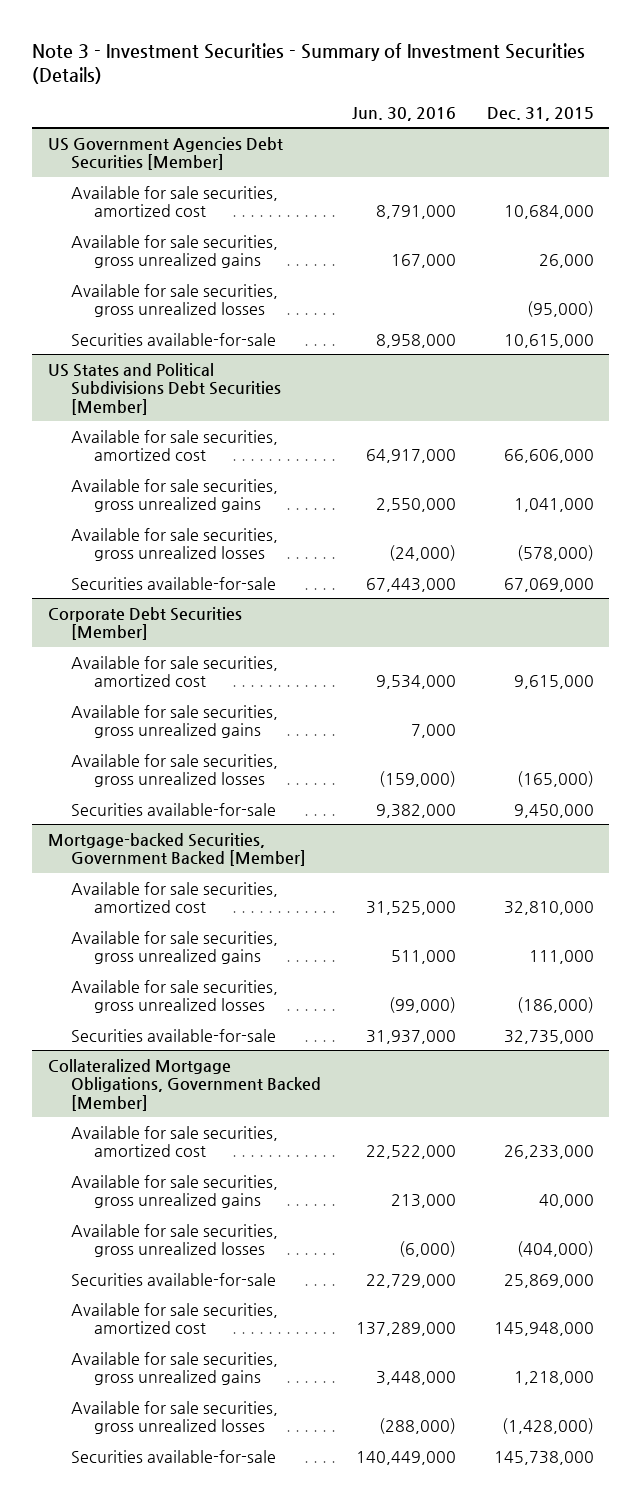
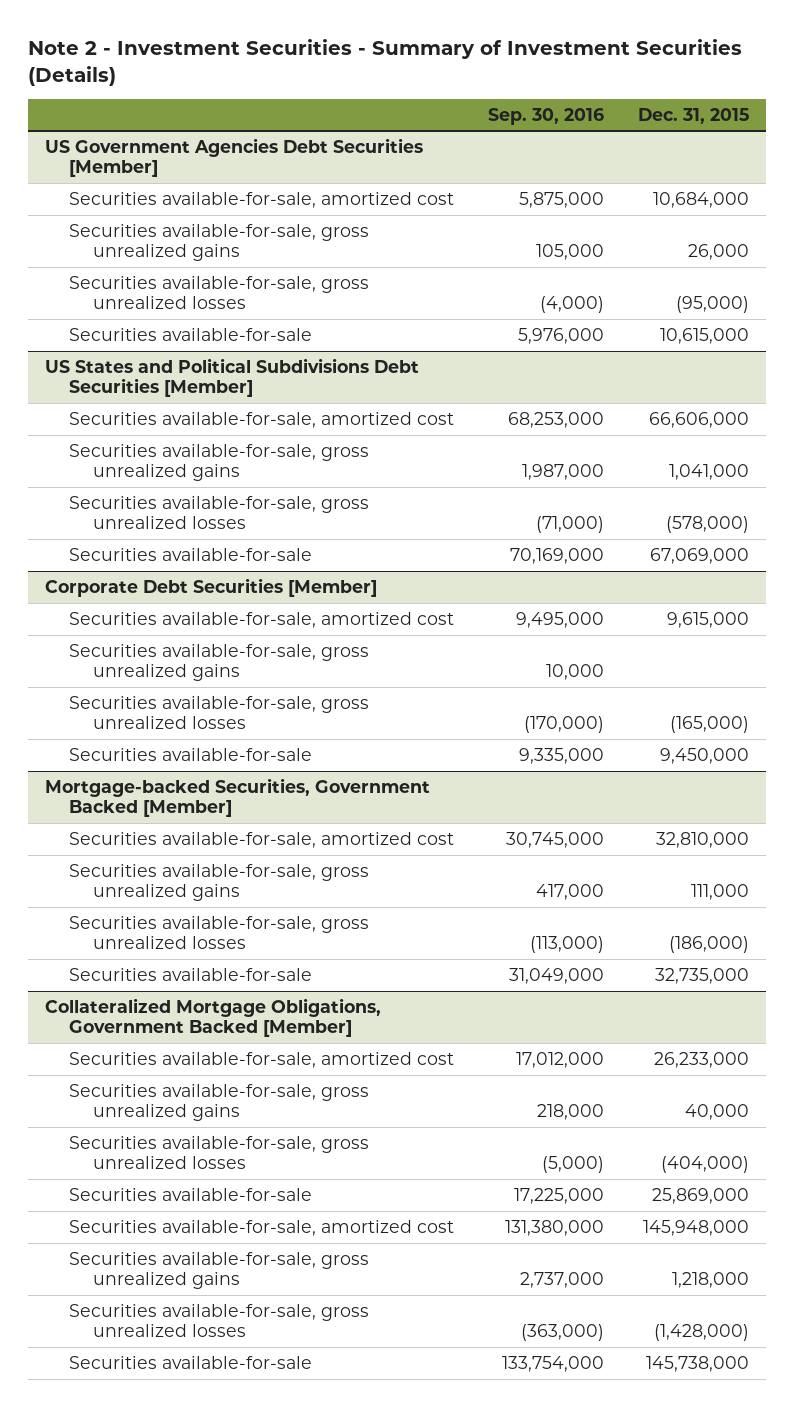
[32,42,586,85] Note 3 - Investment Securities - Summary of Investment Securities (Details) -> [27,38,742,86] Note 2 - Investment Securities - Summary of Investment Securities (Details)
[351,106,456,121] Jun. 30, 2016 -> none
none -> [487,107,604,125] Sep. 30, 2016
[70,185,278,218] Available for sale securities, amortized cost -> [68,191,454,208] Securities available-for-sale, amortized cost
[70,234,278,269] Available for sale securities, gross unrealized gains -> [68,223,369,262] Securities available-for-sale, gross unrealized gains
[70,283,278,318] Available for sale securities, gross unrealized losses -> [68,275,369,310] Securities available-for-sale, gross unrealized losses
[70,429,278,462] Available for sale securities, amortized cost -> [68,411,454,428] Securities available-for-sale, amortized cost
[70,478,278,513] Available for sale securities, gross unrealized gains -> [68,443,369,482] Securities available-for-sale, gross unrealized gains
[70,527,278,562] Available for sale securities, gross unrealized losses -> [68,495,369,530] Securities available-for-sale, gross unrealized losses
[70,655,278,688] Available for sale securities, amortized cost -> [68,611,454,628] Securities available-for-sale, amortized cost
[70,704,278,739] Available for sale securities, gross unrealized gains -> [68,643,369,682] Securities available-for-sale, gross unrealized gains
[70,753,278,788] Available for sale securities, gross unrealized losses -> [68,695,369,730] Securities available-for-sale, gross unrealized losses
[70,881,278,914] Available for sale securities, amortized cost -> [68,831,454,848] Securities available-for-sale, amortized cost
[70,930,278,965] Available for sale securities, gross unrealized gains -> [68,863,369,902] Securities available-for-sale, gross unrealized gains
[70,979,278,1014] Available for sale securities, gross unrealized losses -> [68,915,369,950] Securities available-for-sale, gross unrealized losses
[70,1125,278,1158] Available for sale securities, amortized cost -> [68,1051,454,1068] Securities available-for-sale, amortized cost
[70,1174,278,1209] Available for sale securities, gross unrealized gains -> [68,1083,369,1122] Securities available-for-sale, gross unrealized gains
[70,1223,278,1258] Available for sale securities, gross unrealized losses -> [68,1135,369,1170] Securities available-for-sale, gross unrealized losses
[70,1302,278,1335] Available for sale securities, amortized cost -> [68,1219,454,1236] Securities available-for-sale, amortized cost
[70,1351,278,1386] Available for sale securities, gross unrealized gains -> [68,1251,369,1290] Securities available-for-sale, gross unrealized gains
[70,1400,278,1435] Available for sale securities, gross unrealized losses -> [68,1303,369,1338] Securities available-for-sale, gross unrealized losses

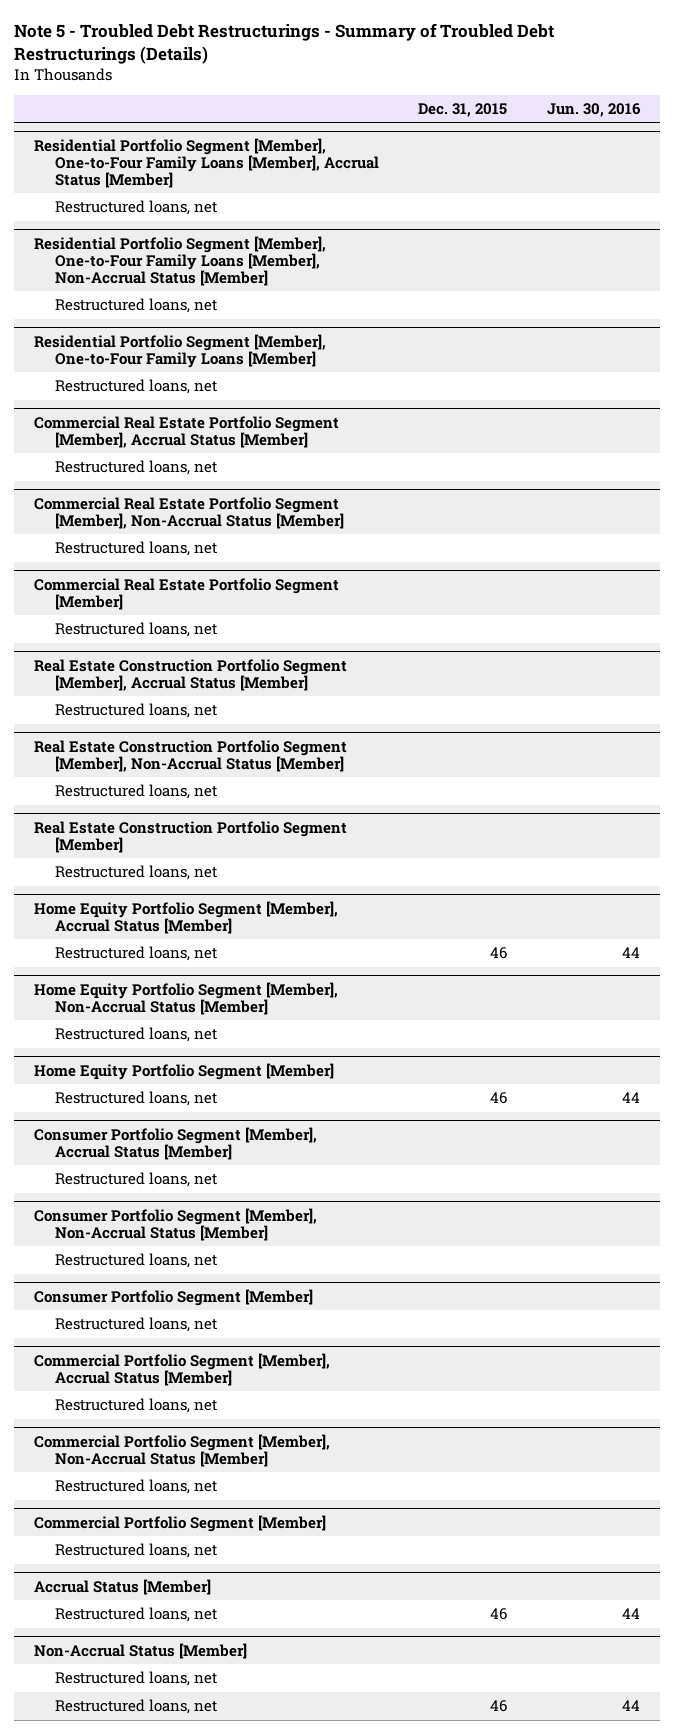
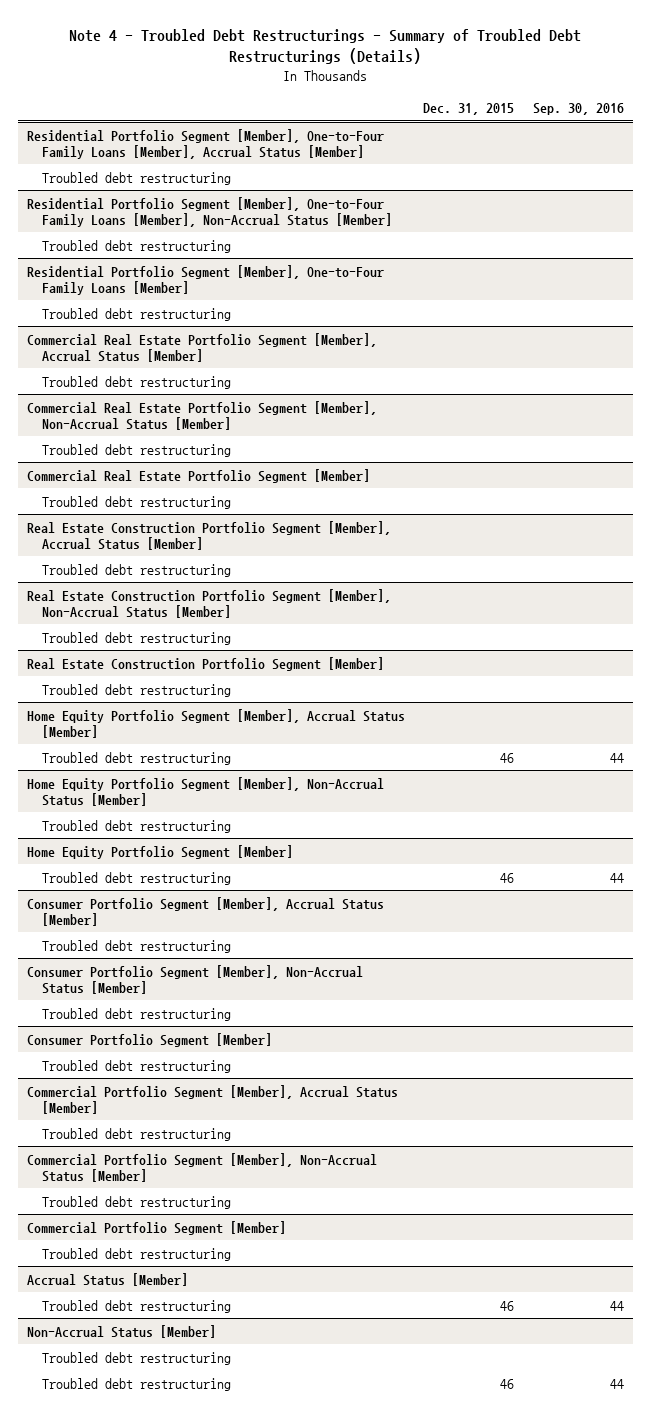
[13,22,554,64] Note 5 - Troubled Debt Restructurings - Summary of Troubled Debt Restructurings (Details) -> [69,28,582,65] Note 4 - Troubled Debt Restructurings - Summary of Troubled Debt Restructurings (Details)
[547,102,642,117] Jun. 30, 2016 -> none
none -> [532,102,624,115] Sep. 30, 2016
[54,200,217,216] Restructured loans, net -> [42,171,232,185] Troubled debt restructuring
[54,298,217,314] Restructured loans, net -> [42,239,232,253] Troubled debt restructuring
[54,379,217,395] Restructured loans, net -> [42,307,232,321] Troubled debt restructuring
[54,460,217,476] Restructured loans, net -> [42,375,232,389] Troubled debt restructuring
[54,541,217,557] Restructured loans, net -> [42,443,232,457] Troubled debt restructuring
[54,622,217,638] Restructured loans, net -> [42,495,232,509] Troubled debt restructuring
[54,703,217,719] Restructured loans, net -> [42,563,232,577] Troubled debt restructuring
[54,784,217,800] Restructured loans, net -> [42,631,232,645] Troubled debt restructuring
[54,865,217,881] Restructured loans, net -> [42,683,232,697] Troubled debt restructuring
[54,946,217,962] Restructured loans, net -> [42,751,232,765] Troubled debt restructuring
[54,1027,217,1043] Restructured loans, net -> [42,819,232,833] Troubled debt restructuring
[54,1091,217,1107] Restructured loans, net -> [42,871,232,885] Troubled debt restructuring
[54,1172,217,1188] Restructured loans, net -> [42,939,232,953] Troubled debt restructuring
[54,1253,217,1269] Restructured loans, net -> [42,1007,232,1021] Troubled debt restructuring
[54,1317,217,1333] Restructured loans, net -> [42,1059,232,1073] Troubled debt restructuring
[54,1398,217,1414] Restructured loans, net -> [42,1127,232,1141] Troubled debt restructuring
[54,1479,217,1495] Restructured loans, net -> [42,1195,232,1209] Troubled debt restructuring
[54,1543,217,1559] Restructured loans, net -> [42,1247,232,1261] Troubled debt restructuring
[54,1607,217,1623] Restructured loans, net -> [42,1299,232,1313] Troubled debt restructuring
[54,1671,217,1687] Restructured loans, net -> [42,1351,232,1365] Troubled debt restructuring
[54,1699,217,1715] Restructured loans, net -> [42,1377,232,1391] Troubled debt restructuring

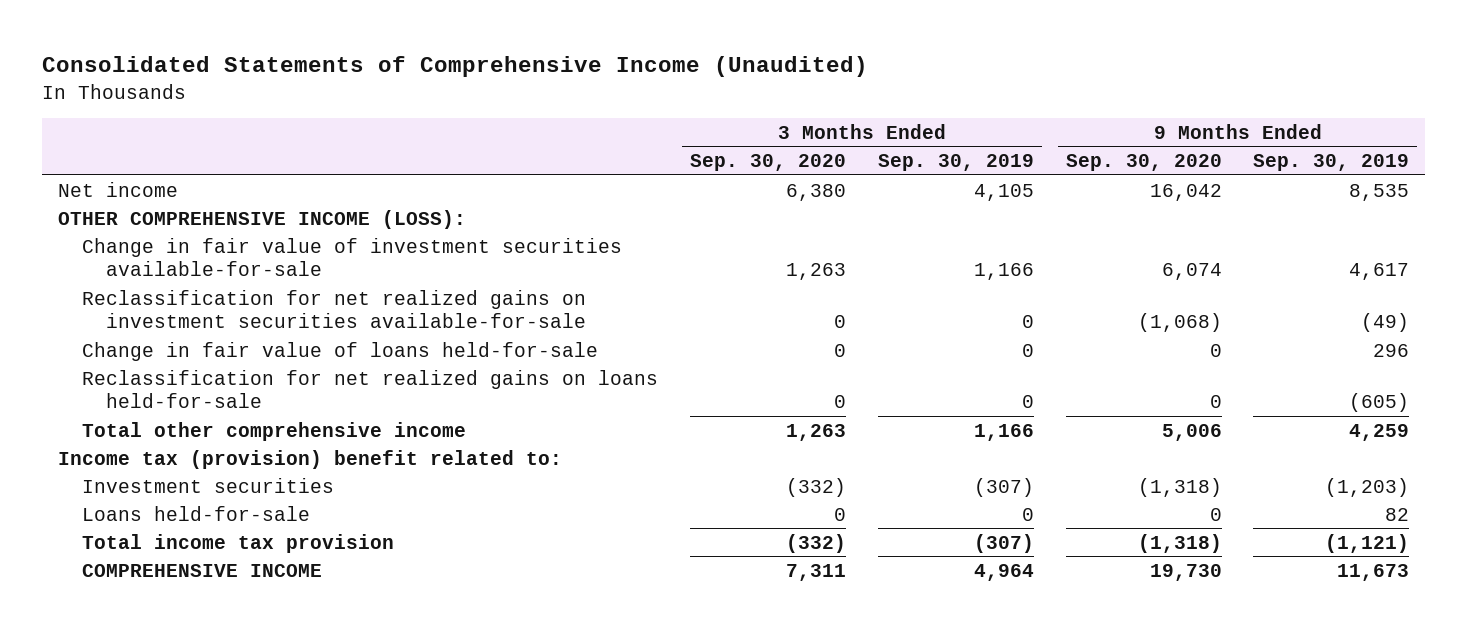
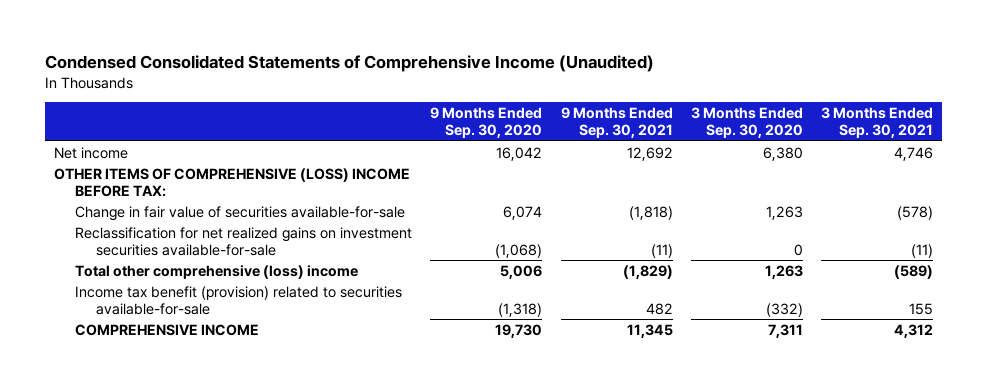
[42,56,869,78] Consolidated Statements of Comprehensive Income (Unaudited) -> [44,54,654,72] Condensed Consolidated Statements of Comprehensive Income (Unaudited)
[877,154,1034,172] Sep. 30, 2019 -> none
[1253,154,1410,172] Sep. 30, 2019 -> none
none -> [560,107,673,139] 9 Months Ended Sep. 30, 2021
none -> [821,107,934,139] 3 Months Ended Sep. 30, 2021
[57,209,466,229] OTHER COMPREHENSIVE INCOME (LOSS): -> [53,167,410,197] OTHER ITEMS OF COMPREHENSIVE (LOSS) INCOME BEFORE TAX:
[82,237,623,277] Change in fair value of investment securities available-for-sale -> [75,205,406,221] Change in fair value of securities available-for-sale
[82,341,599,361] Change in fair value of loans held-for-sale -> none
[82,369,659,409] Reclassification for net realized gains on loans held-for-sale -> none
[57,449,562,469] Income tax (provision) benefit related to: -> none
[82,505,311,521] Loans held-for-sale -> none
[82,533,395,553] Total income tax provision -> none
[82,421,467,441] Total other comprehensive income -> [75,264,359,279] Total other comprehensive (loss) income
[82,477,335,493] Investment securities -> [75,285,403,315] Income tax benefit (provision) related to securities available-for-sale

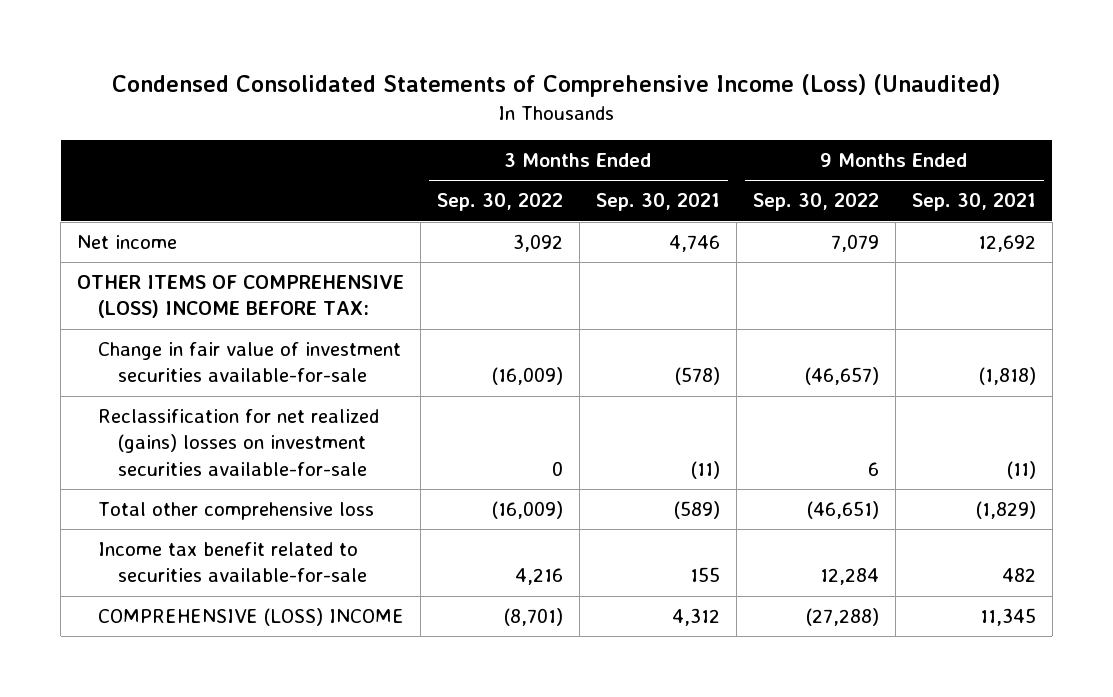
[44,54,654,72] Condensed Consolidated Statements of Comprehensive Income (Unaudited) -> [112,74,1001,98] Condensed Consolidated Statements of Comprehensive Income (Loss) (Unaudited)
[430,107,543,139] 9 Months Ended Sep. 30, 2020 -> none
[690,107,803,139] 3 Months Ended Sep. 30, 2020 -> none
none -> [437,193,564,212] Sep. 30, 2022
none -> [752,193,879,212] Sep. 30, 2022
[75,205,406,221] Change in fair value of securities available-for-sale -> [97,342,401,383] Change in fair value of investment securities available-for-sale
[75,226,413,256] Reclassification for net realized gains on investment securities available-for-sale -> [97,409,379,476] Reclassification for net realized (gains) losses on investment securities available-for-sale
[75,264,359,279] Total other comprehensive (loss) income -> [97,502,374,521] Total other comprehensive loss
[75,285,403,315] Income tax benefit (provision) related to securities available-for-sale -> [97,542,368,583] Income tax benefit related to securities available-for-sale
[75,323,260,336] COMPREHENSIVE INCOME -> [97,608,404,627] COMPREHENSIVE (LOSS) INCOME

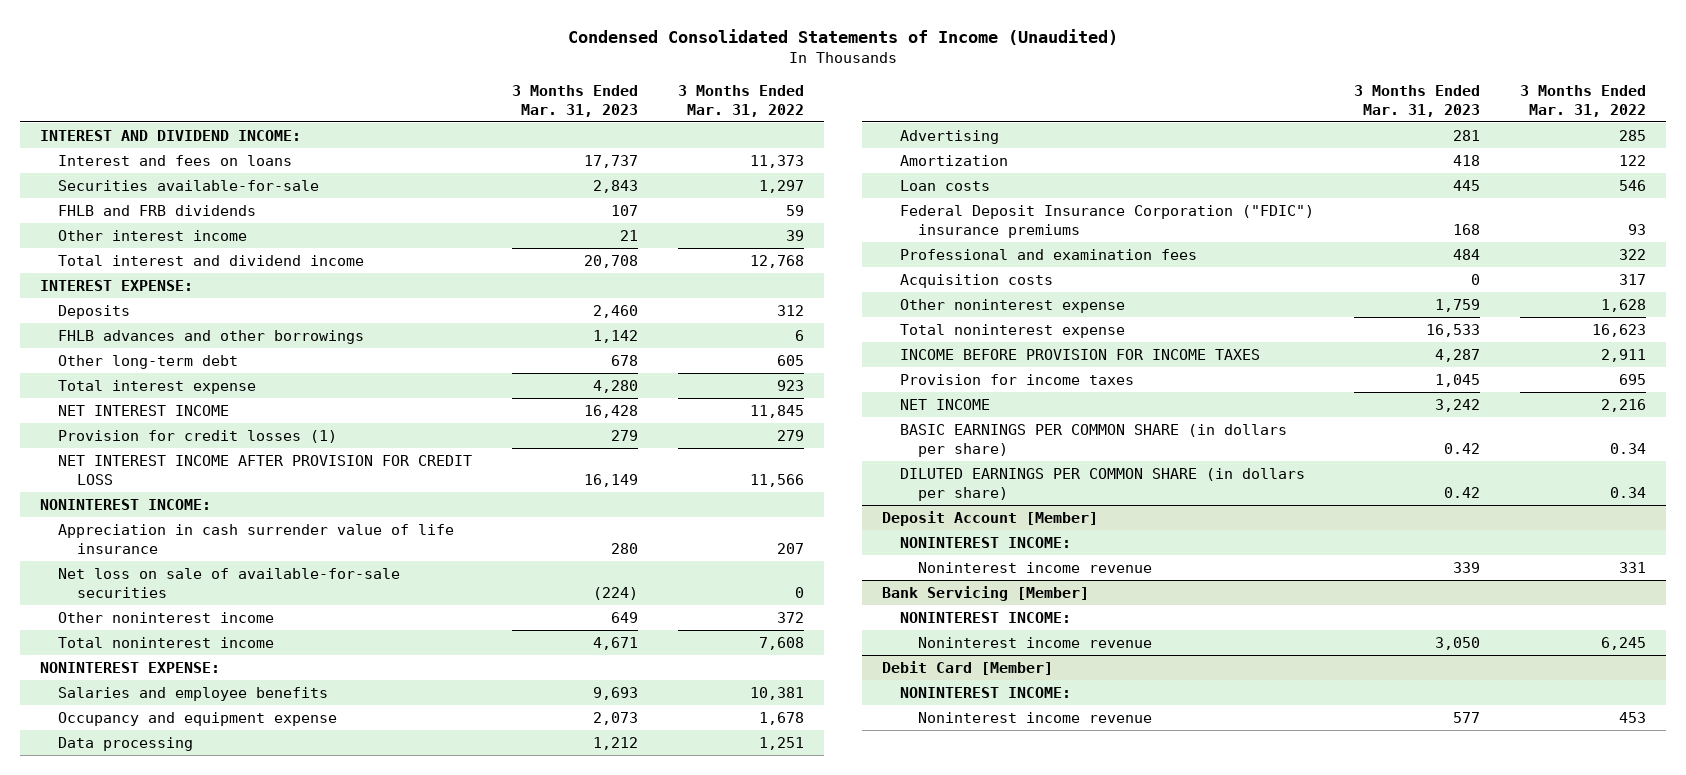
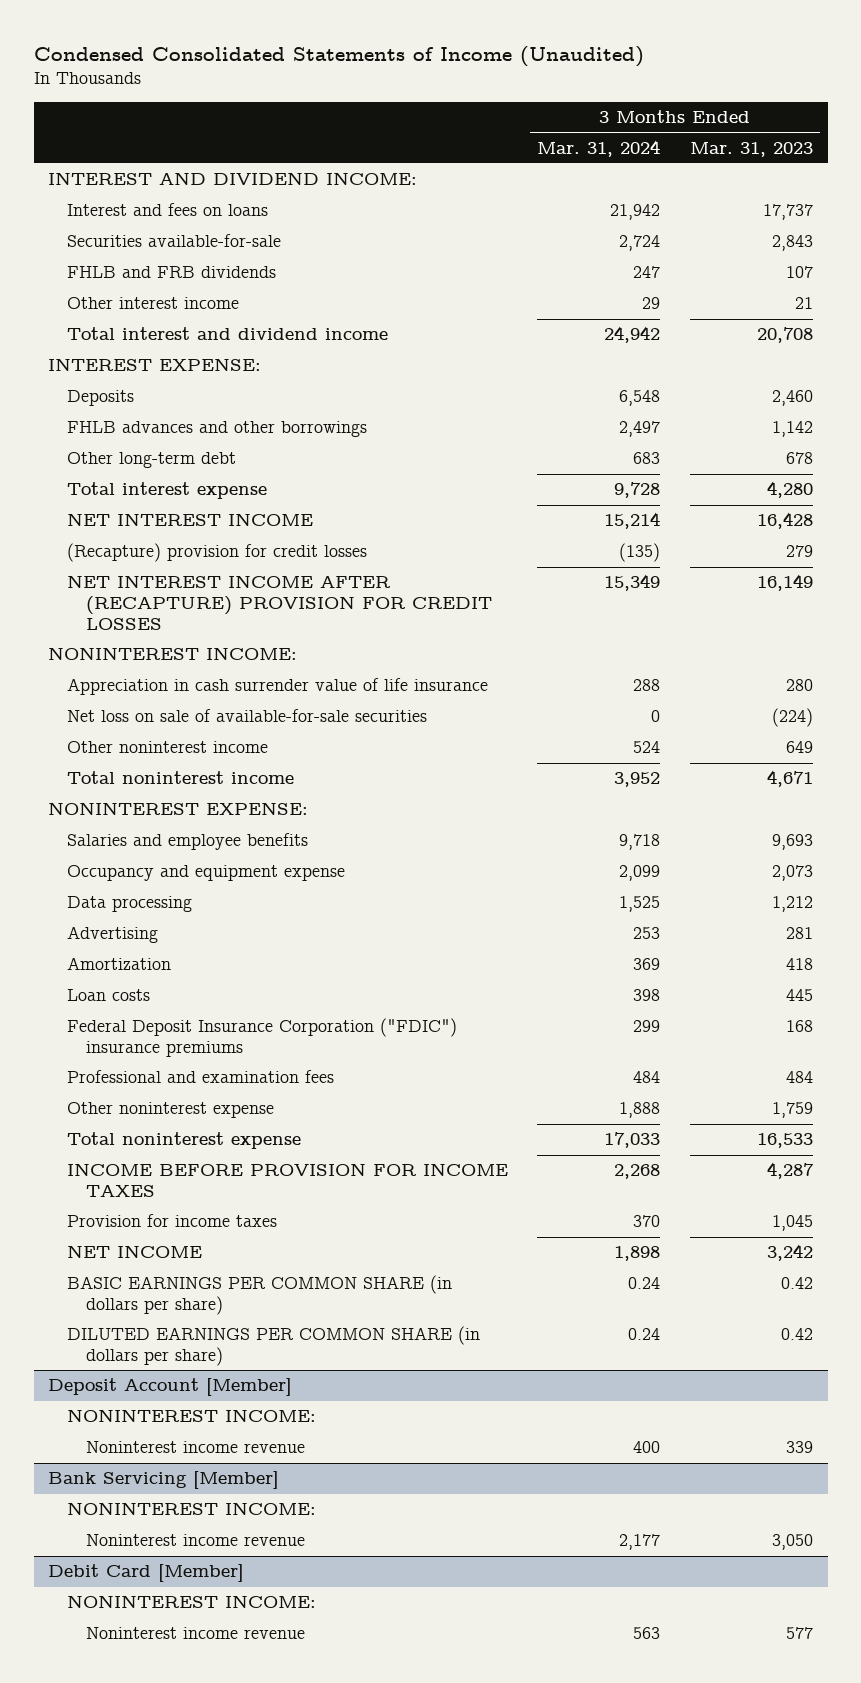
[678,85,805,117] 3 Months Ended Mar. 31, 2022 -> none
none -> [537,139,661,157] Mar. 31, 2024
[58,429,338,443] Provision for credit losses (1) -> [66,543,367,563] (Recapture) provision for credit losses
[58,454,473,485] NET INTEREST INCOME AFTER PROVISION FOR CREDIT LOSS -> [66,575,492,631] NET INTEREST INCOME AFTER (RECAPTURE) PROVISION FOR CREDIT LOSSES
[899,273,1053,288] Acquisition costs -> none

